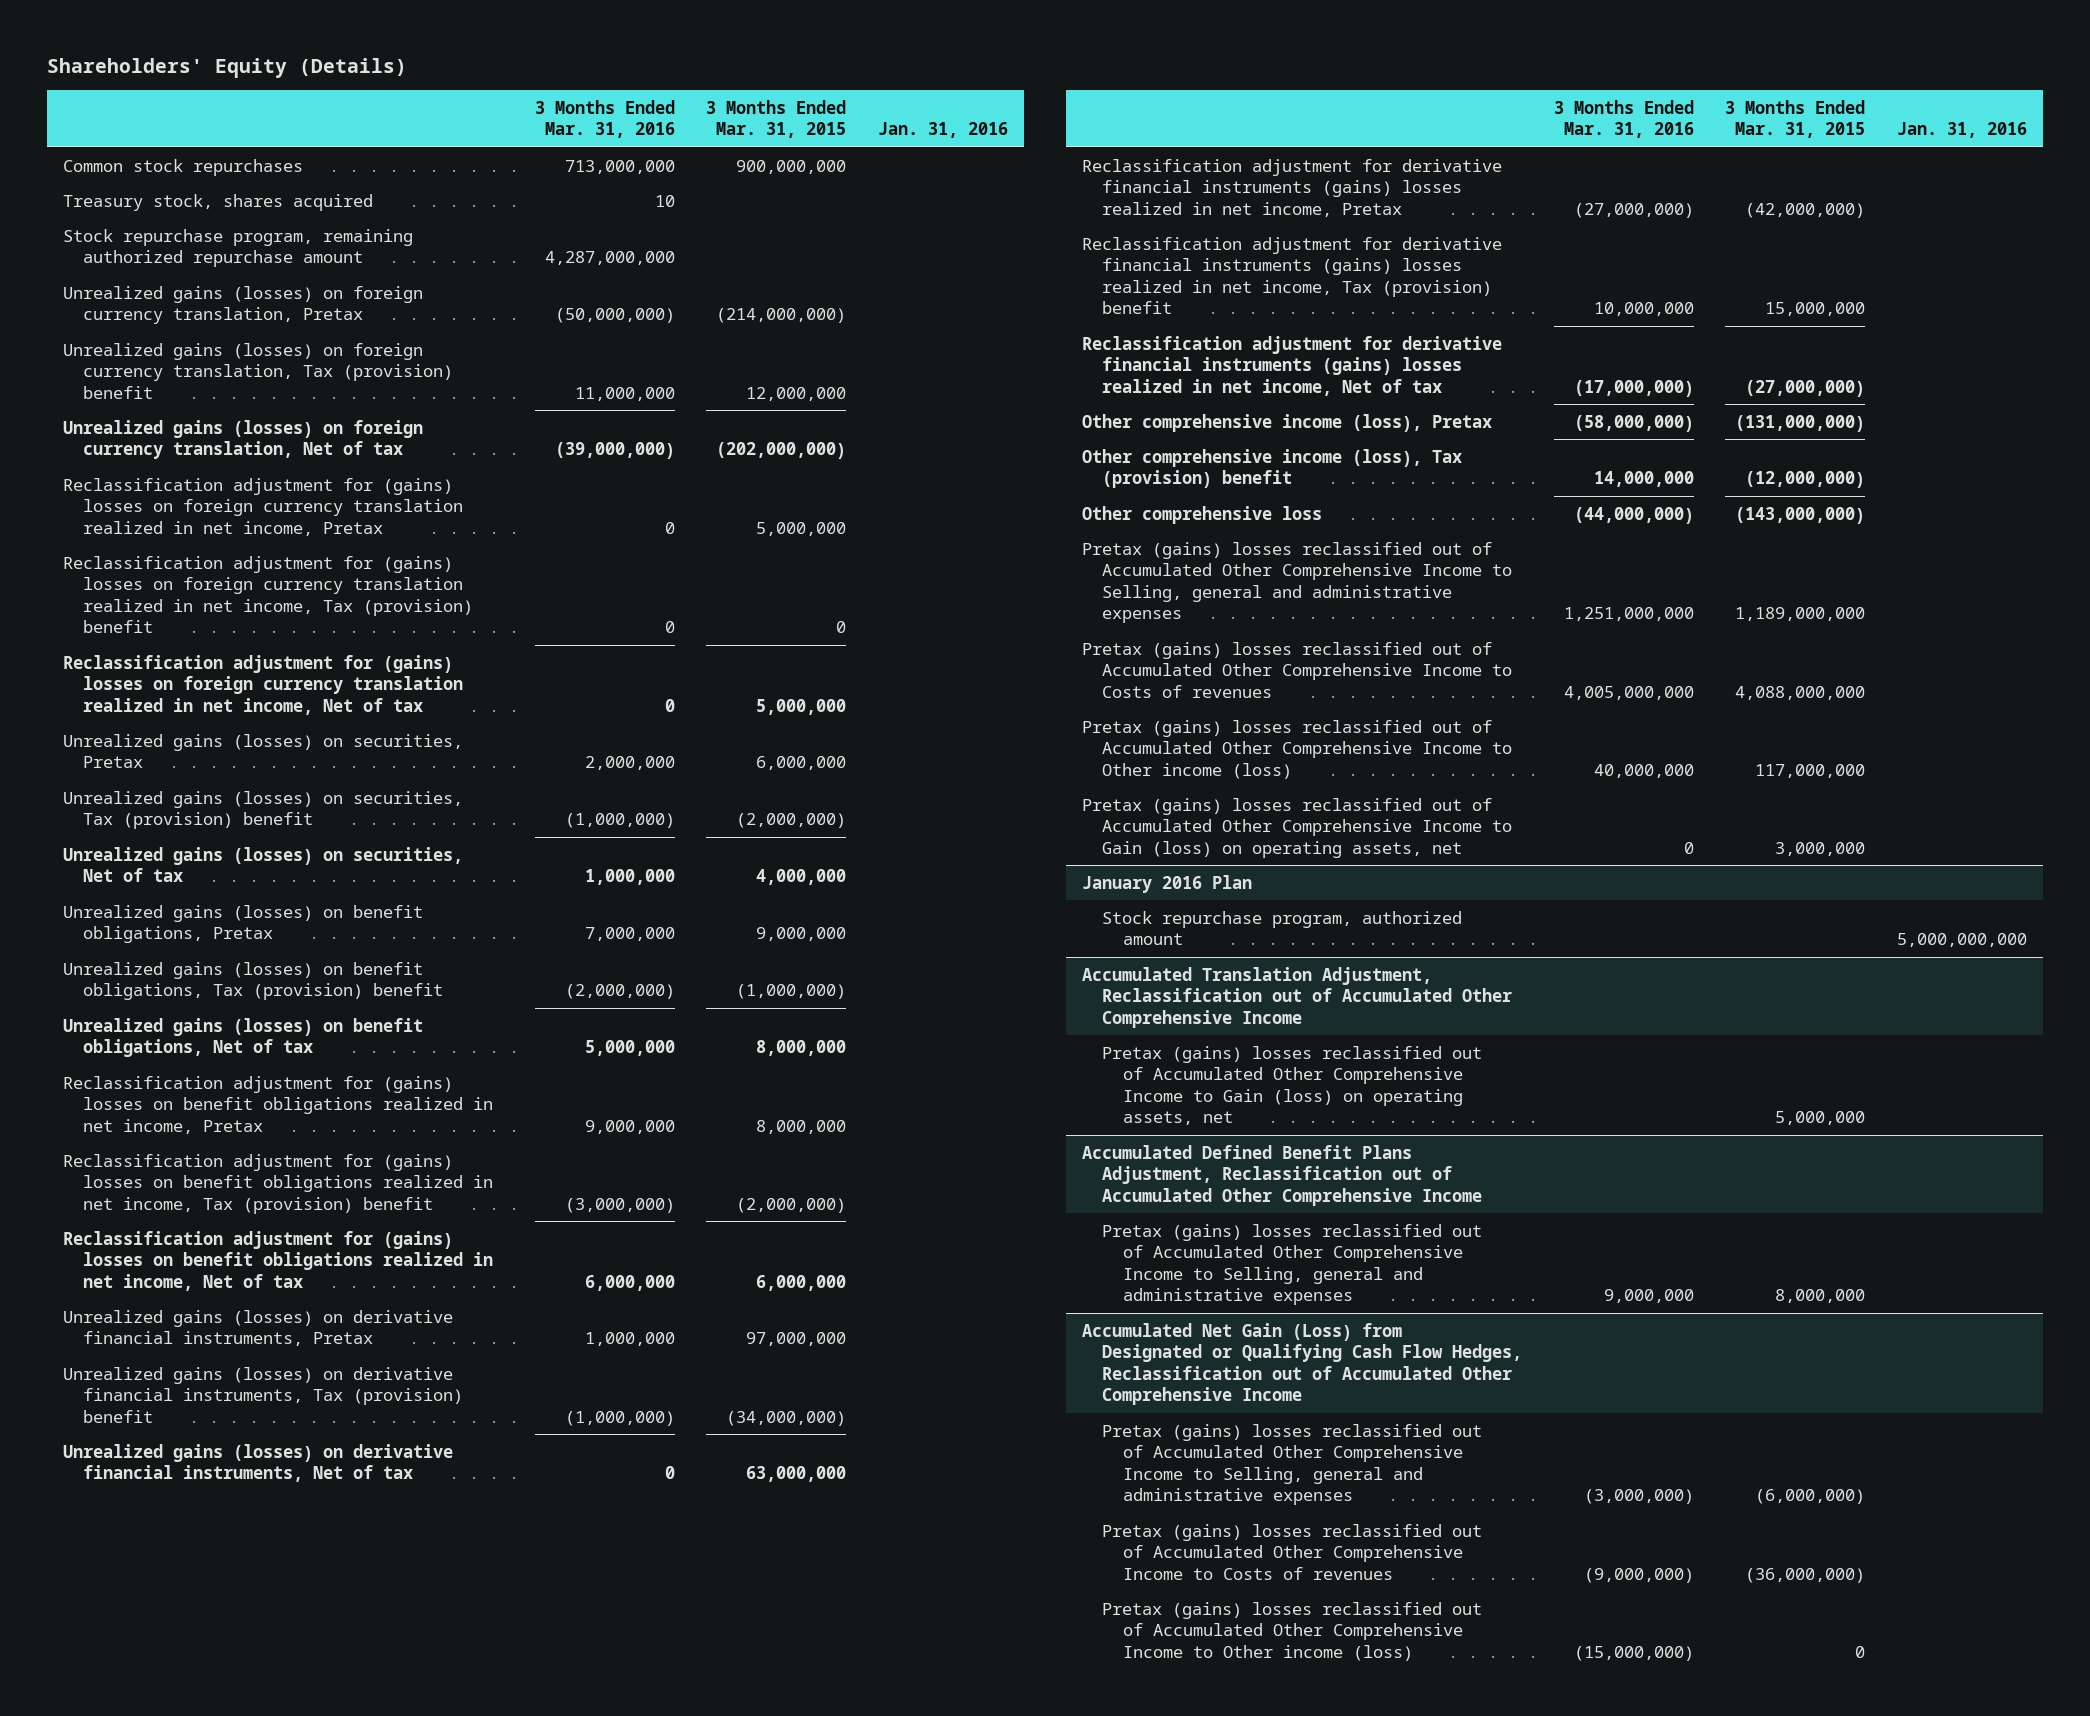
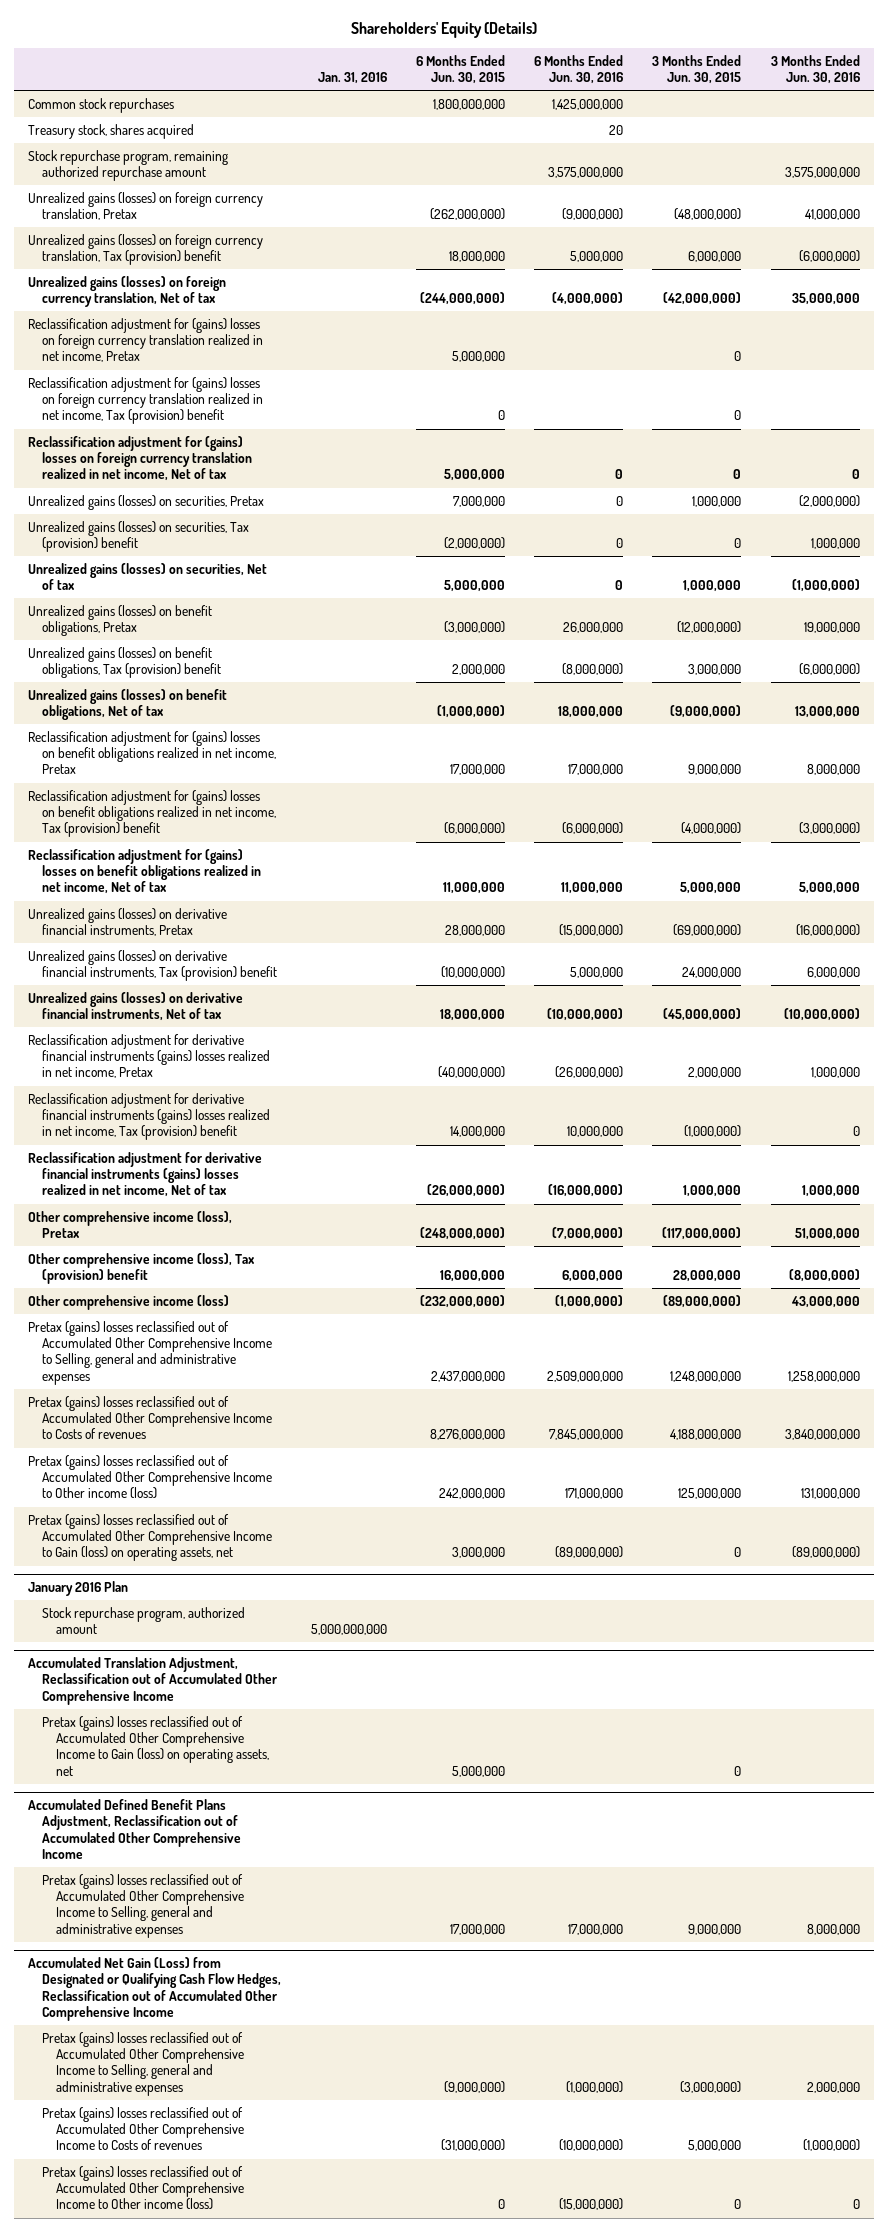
[534,99,675,139] 3 Months Ended Mar. 31, 2016 -> none
[706,99,847,139] 3 Months Ended Mar. 31, 2015 -> none
none -> [415,54,505,85] 6 Months Ended Jun. 30, 2015
none -> [534,54,624,85] 6 Months Ended Jun. 30, 2016
none -> [652,54,742,85] 3 Months Ended Jun. 30, 2015
none -> [770,54,860,85] 3 Months Ended Jun. 30, 2016
[1081,505,1322,524] Other comprehensive loss -> [28,1294,230,1310] Other comprehensive income (loss)

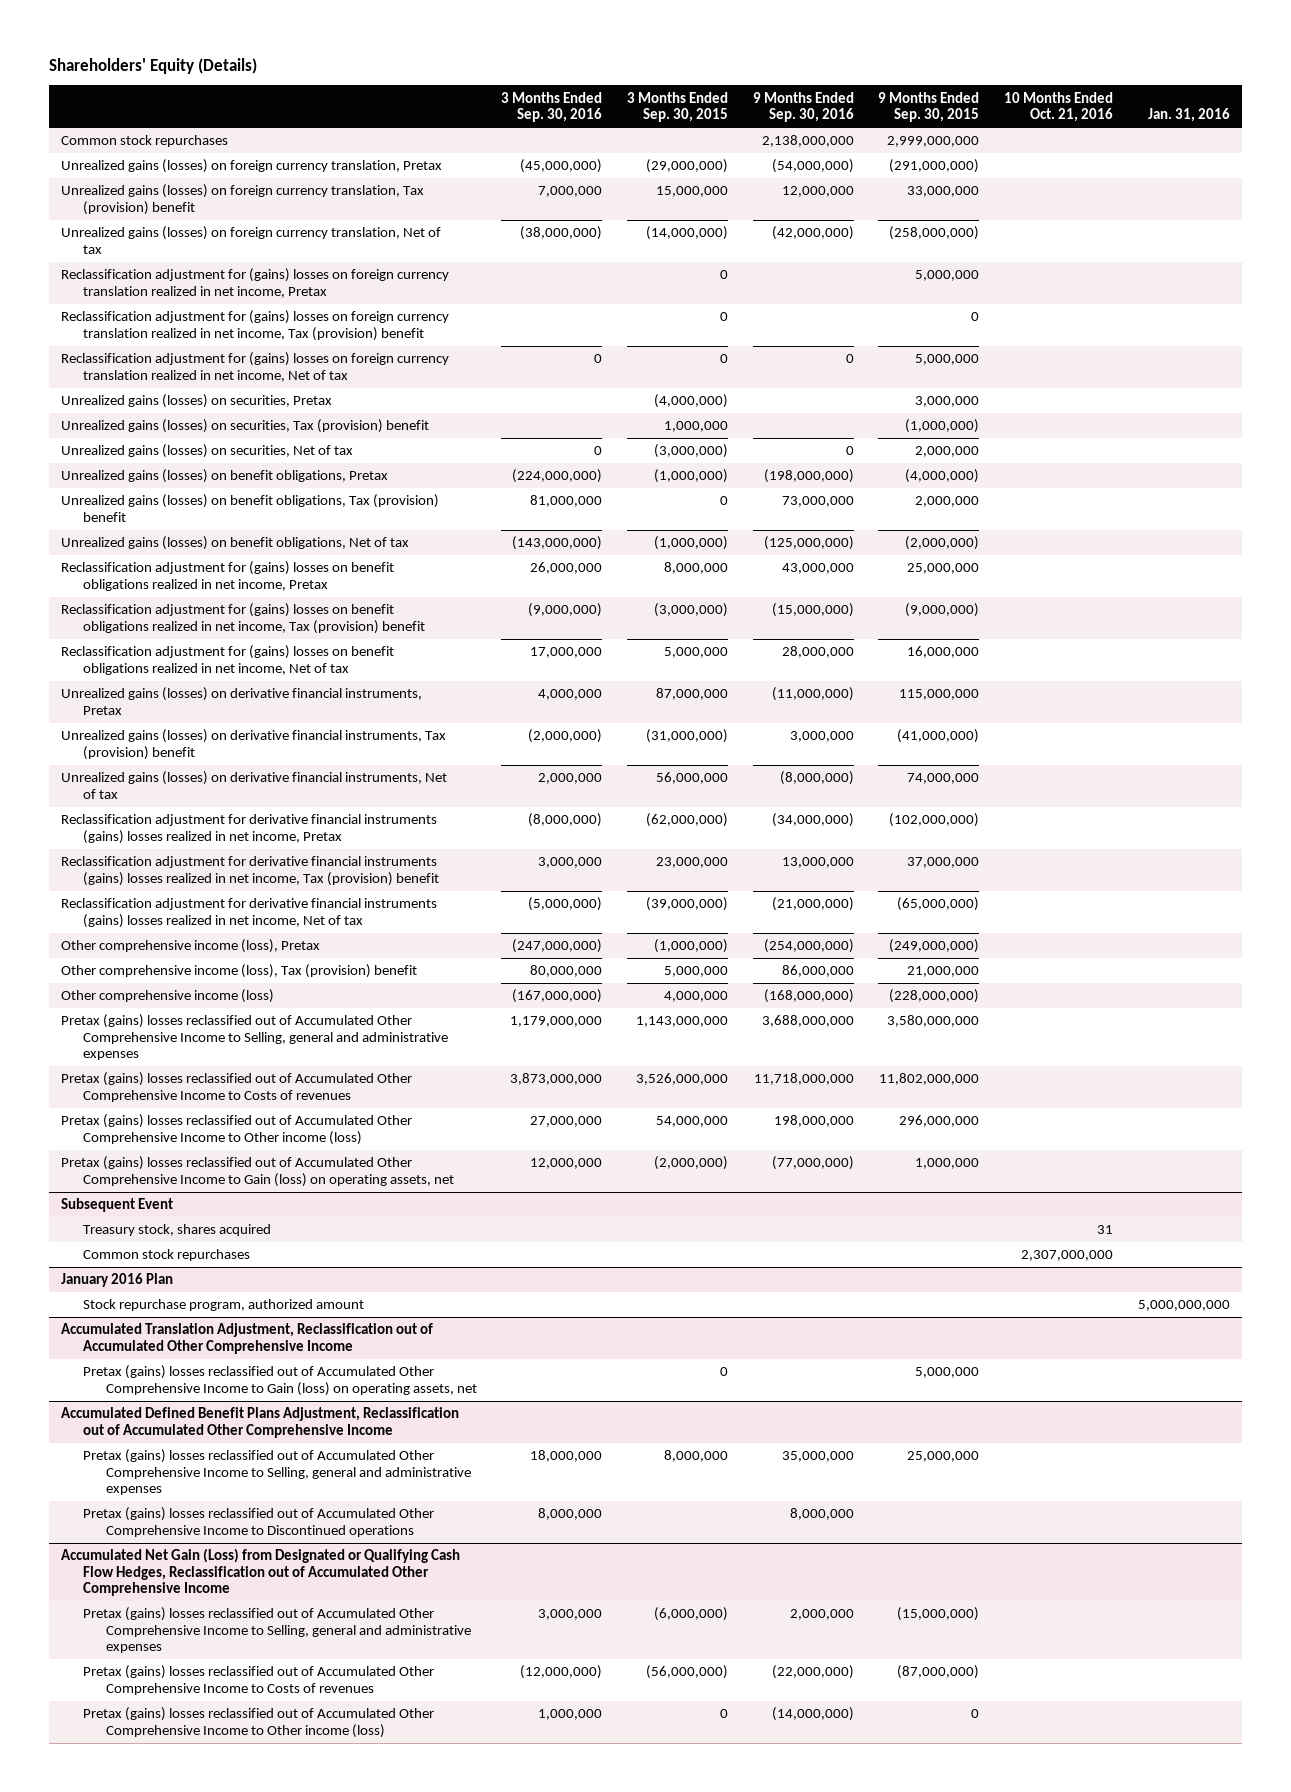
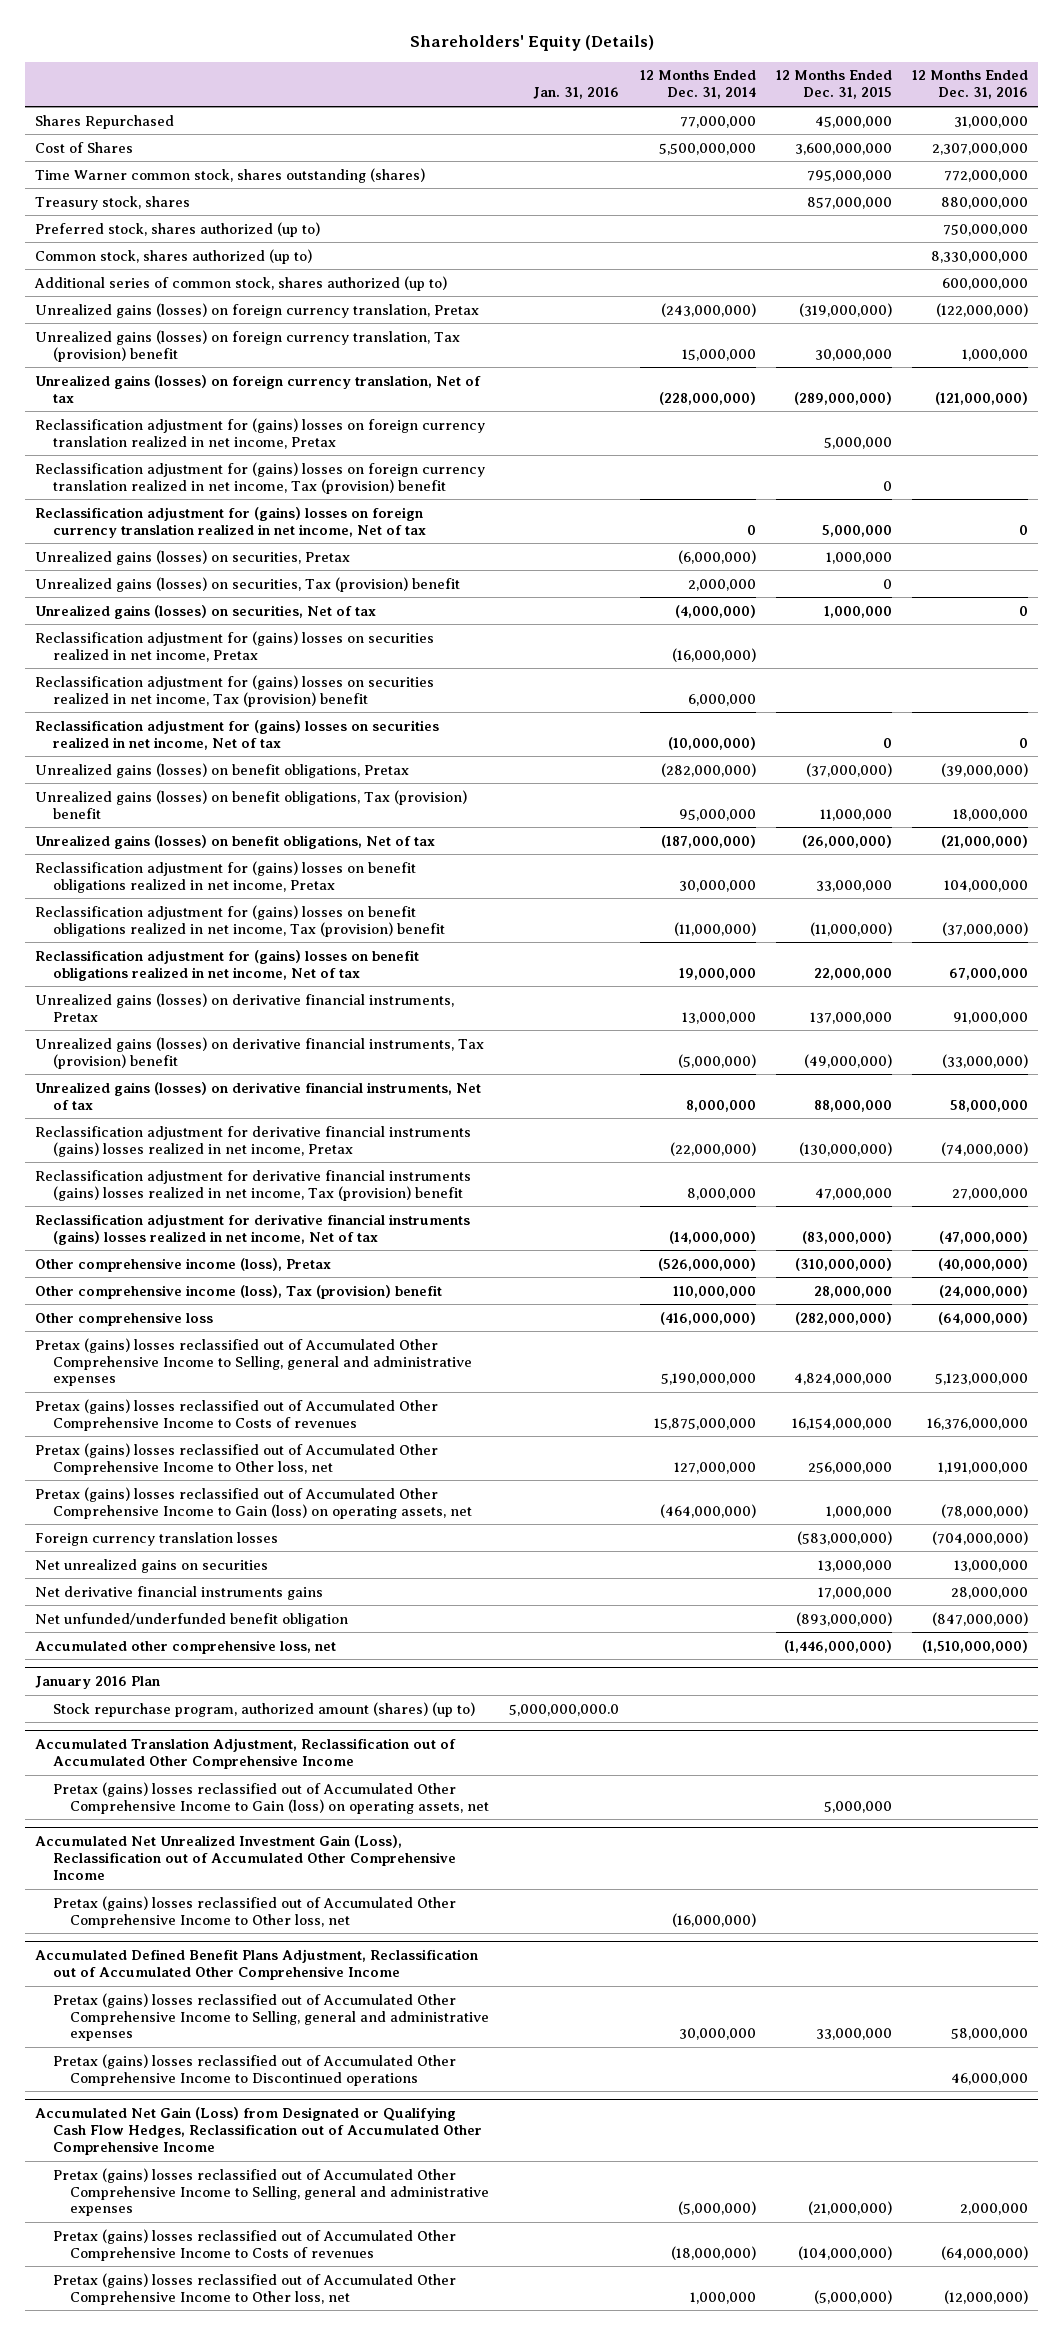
[501,91,603,123] 3 Months Ended Sep. 30, 2016 -> none
[626,91,728,123] 3 Months Ended Sep. 30, 2015 -> none
[752,91,854,123] 9 Months Ended Sep. 30, 2016 -> none
[878,91,980,123] 9 Months Ended Sep. 30, 2015 -> none
[1004,91,1114,123] 10 Months Ended Oct. 21, 2016 -> none
none -> [639,70,756,100] 12 Months Ended Dec. 31, 2014
none -> [775,70,892,100] 12 Months Ended Dec. 31, 2015
none -> [912,70,1029,100] 12 Months Ended Dec. 31, 2016
none -> [35,114,175,129] Shares Repurchased
[61,135,229,148] Common stock repurchases -> [35,141,134,153] Cost of Shares
none -> [35,167,426,183] Time Warner common stock, shares outstanding (shares)
none -> [35,195,191,210] Treasury stock, shares
none -> [35,221,321,237] Preferred stock, shares authorized (up to)
none -> [35,248,313,264] Common stock, shares authorized (up to)
none -> [34,275,448,291] Additional series of common stock, shares authorized (up to)
none -> [35,630,435,662] Reclassification adjustment for (gains) losses on securities realized in net income, Pretax
none -> [35,674,435,707] Reclassification adjustment for (gains) losses on securities realized in net income, Tax (provision) benefit
none -> [35,719,440,750] Reclassification adjustment for (gains) losses on securities realized in net income, Net of tax
[61,989,275,1004] Other comprehensive income (loss) -> [35,1311,214,1326] Other comprehensive loss
[61,1114,413,1145] Pretax (gains) losses reclassified out of Accumulated Other Comprehensive Income to Other income (loss) -> [35,1442,439,1475] Pretax (gains) losses reclassified out of Accumulated Other Comprehensive Income to Other loss, net
[61,1198,174,1213] Subsequent Event -> none
[83,1224,272,1237] Treasury stock, shares acquired -> none
[83,1249,251,1262] Common stock repurchases -> none
none -> [35,1531,279,1546] Foreign currency translation losses
none -> [35,1558,269,1573] Net unrealized gains on securities
none -> [35,1585,324,1600] Net derivative financial instruments gains
none -> [35,1612,349,1627] Net unfunded/underfunded benefit obligation
none -> [35,1639,337,1654] Accumulated other comprehensive loss, net
[83,1299,365,1312] Stock repurchase program, authorized amount -> [52,1701,475,1717] Stock repurchase program, authorized amount (shares) (up to)
[1137,1300,1230,1312] 5,000,000,000 -> [509,1703,620,1716] 5,000,000,000.0
none -> [35,1835,456,1880] Accumulated Net Unrealized Investment Gain (Loss), Reclassification out of Accumulated Other Comprehensive Income
none -> [52,1895,456,1928] Pretax (gains) losses reclassified out of Accumulated Other Comprehensive Income to Other loss, net
[83,1707,435,1738] Pretax (gains) losses reclassified out of Accumulated Other Comprehensive Income to Other income (loss) -> [52,2272,456,2305] Pretax (gains) losses reclassified out of Accumulated Other Comprehensive Income to Other loss, net

